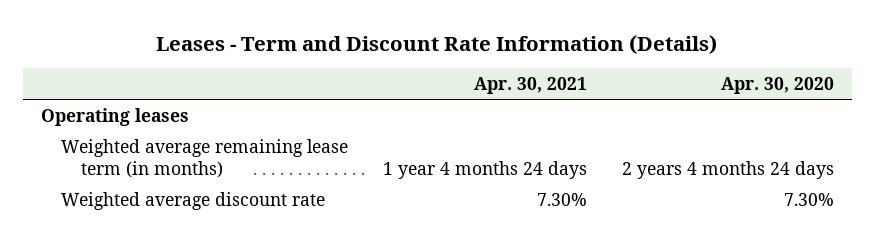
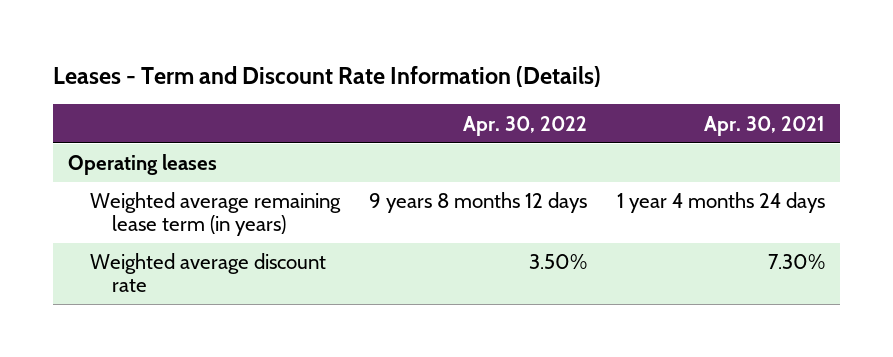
[721,77,835,95] Apr. 30, 2020 -> none
none -> [463,115,588,136] Apr. 30, 2022
[60,138,348,178] Weighted average remaining lease term (in months) -> [89,192,341,237] Weighted average remaining lease term (in years)

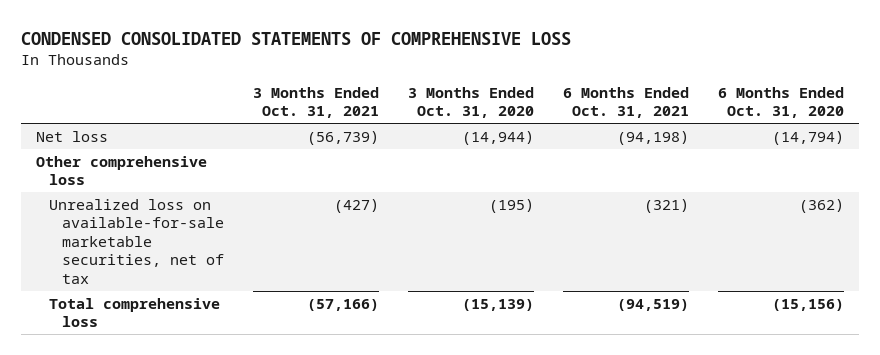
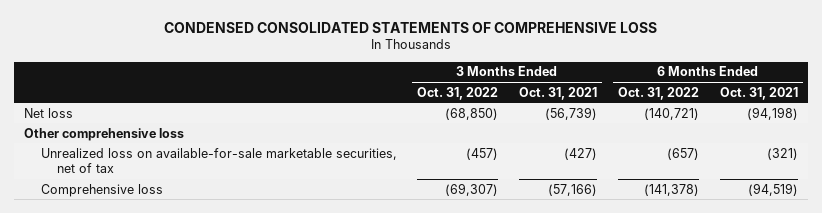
[408,86,535,118] 3 Months Ended Oct. 31, 2020 -> none
[718,86,845,118] 6 Months Ended Oct. 31, 2020 -> none
none -> [417,86,499,100] Oct. 31, 2022
none -> [617,86,699,100] Oct. 31, 2022
[48,297,220,328] Total comprehensive loss -> [40,183,163,197] Comprehensive loss

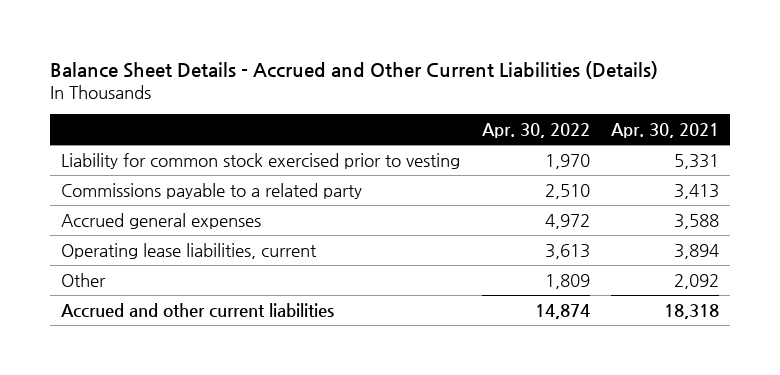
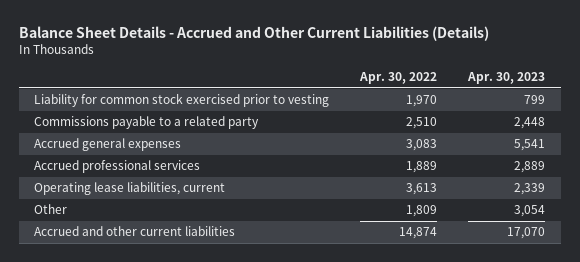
[611,123,720,139] Apr. 30, 2021 -> none
none -> [467,72,546,85] Apr. 30, 2023
[544,213,590,229] 4,972 -> [406,139,438,152] 3,083
none -> [34,160,201,174] Accrued professional services

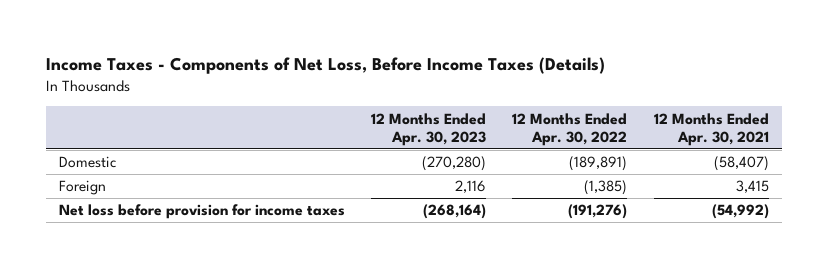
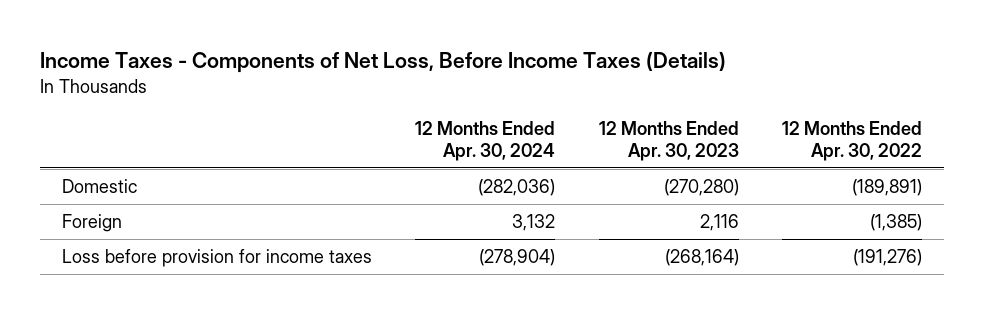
[653,112,769,146] 12 Months Ended Apr. 30, 2021 -> none
none -> [415,121,556,161] 12 Months Ended Apr. 30, 2024
[58,204,345,220] Net loss before provision for income taxes -> [61,249,372,268] Loss before provision for income taxes

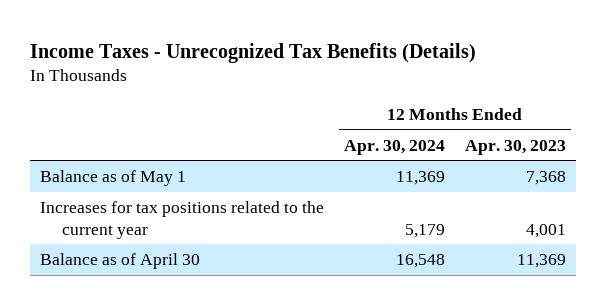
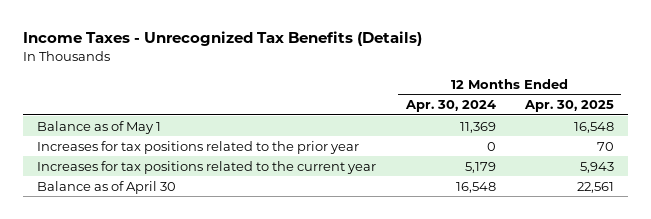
[465,139,567,155] Apr. 30, 2023 -> none
none -> [523,100,614,113] Apr. 30, 2025
none -> [37,140,360,154] Increases for tax positions related to the prior year

